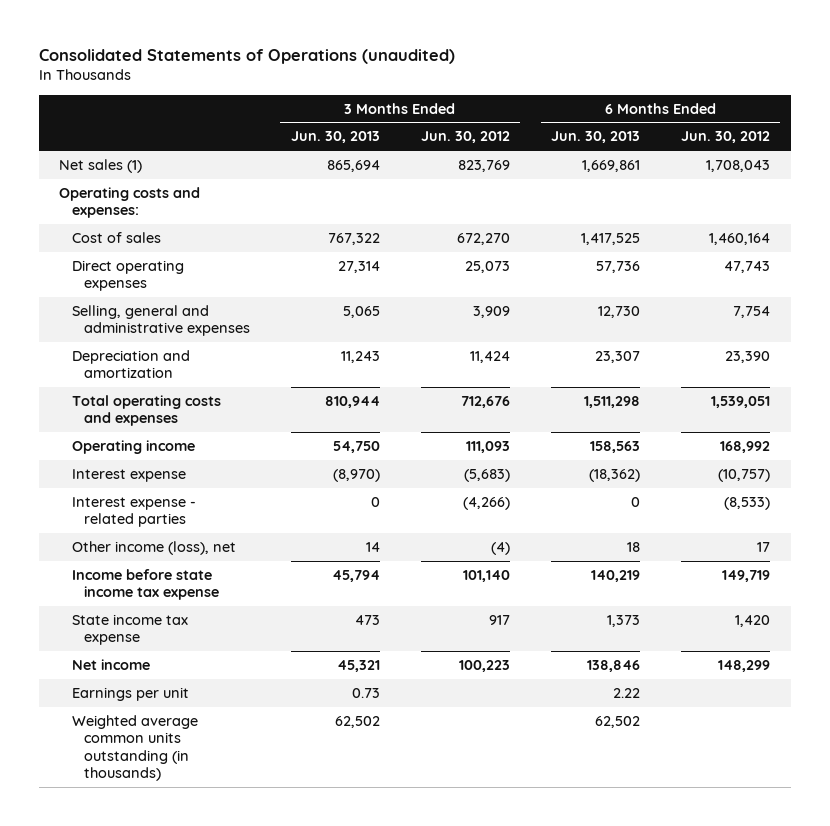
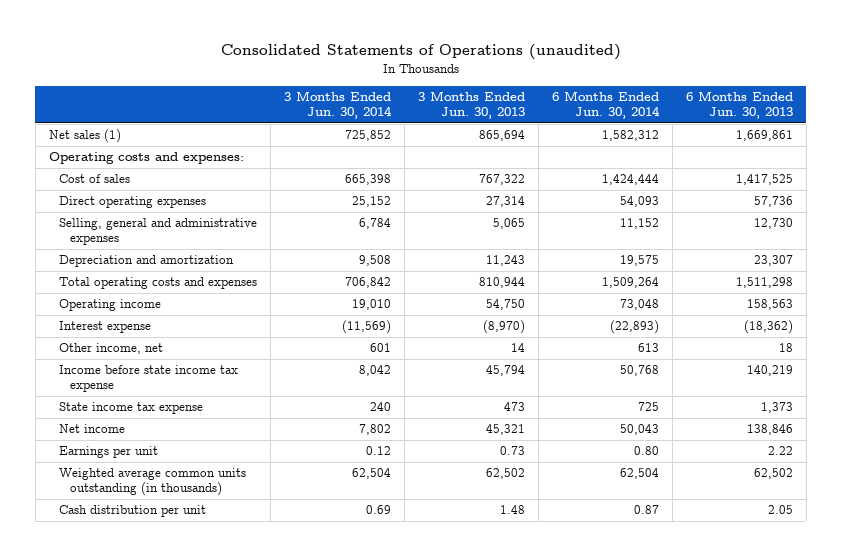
[420,131,510,144] Jun. 30, 2012 -> none
[681,131,771,144] Jun. 30, 2012 -> none
none -> [283,91,392,120] 3 Months Ended Jun. 30, 2014
none -> [551,91,660,120] 6 Months Ended Jun. 30, 2014
[71,496,196,528] Interest expense - related parties -> none
[71,540,236,555] Other income (loss), net -> [59,343,164,355] Other income, net
none -> [59,505,207,518] Cash distribution per unit

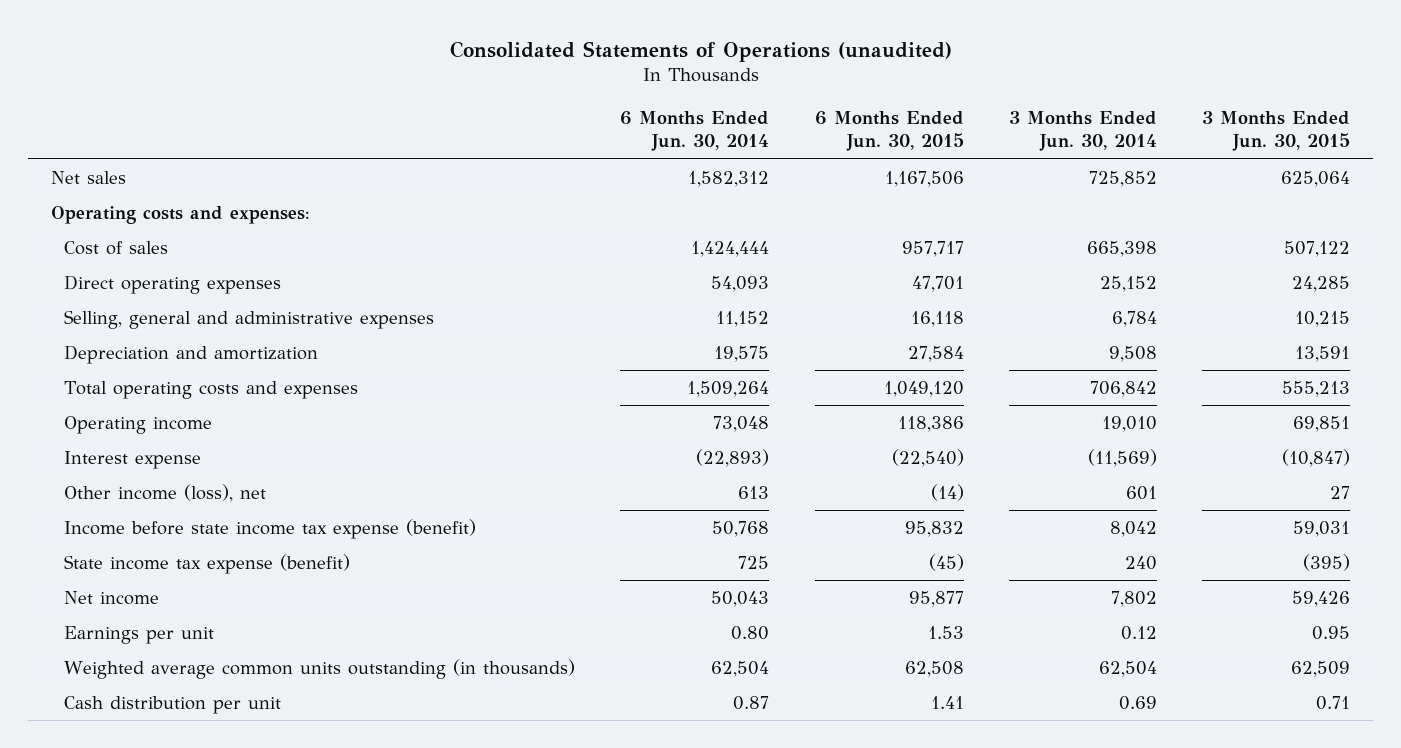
[417,91,525,120] 3 Months Ended Jun. 30, 2013 -> none
[685,91,793,120] 6 Months Ended Jun. 30, 2013 -> none
none -> [814,110,964,152] 6 Months Ended Jun. 30, 2015
none -> [1202,110,1351,152] 3 Months Ended Jun. 30, 2015
[48,129,121,144] Net sales (1) -> [50,171,126,185] Net sales
[59,343,164,355] Other income, net -> [63,484,266,503] Other income (loss), net
[59,365,239,393] Income before state income tax expense -> [63,519,476,540] Income before state income tax expense (benefit)
[59,402,204,415] State income tax expense -> [63,554,350,575] State income tax expense (benefit)

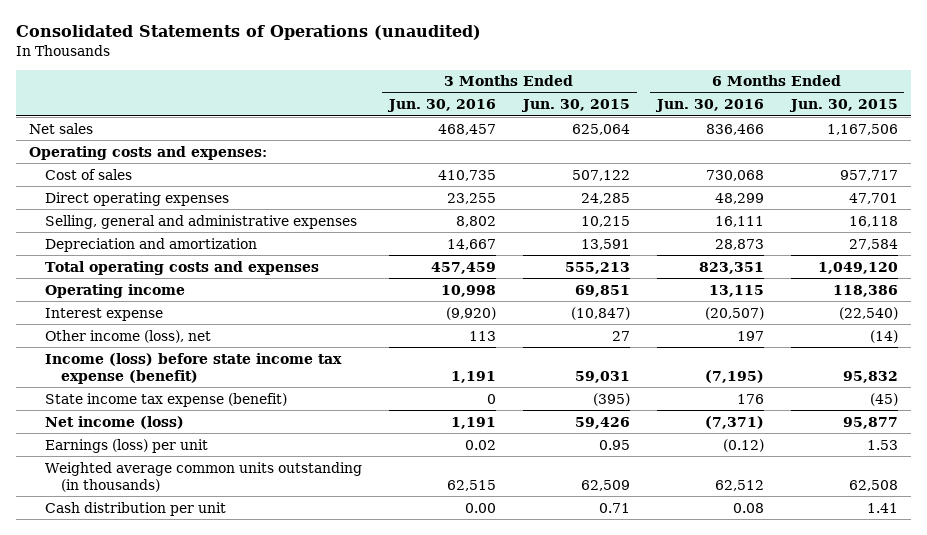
[620,110,770,152] 6 Months Ended Jun. 30, 2014 -> none
[1009,110,1158,152] 3 Months Ended Jun. 30, 2014 -> none
none -> [387,99,497,113] Jun. 30, 2016
none -> [654,99,764,113] Jun. 30, 2016
[63,519,476,540] Income before state income tax expense (benefit) -> [45,352,343,384] Income (loss) before state income tax expense (benefit)
[63,591,159,606] Net income -> [45,415,185,429] Net income (loss)
[63,626,214,645] Earnings per unit -> [45,438,209,453] Earnings (loss) per unit

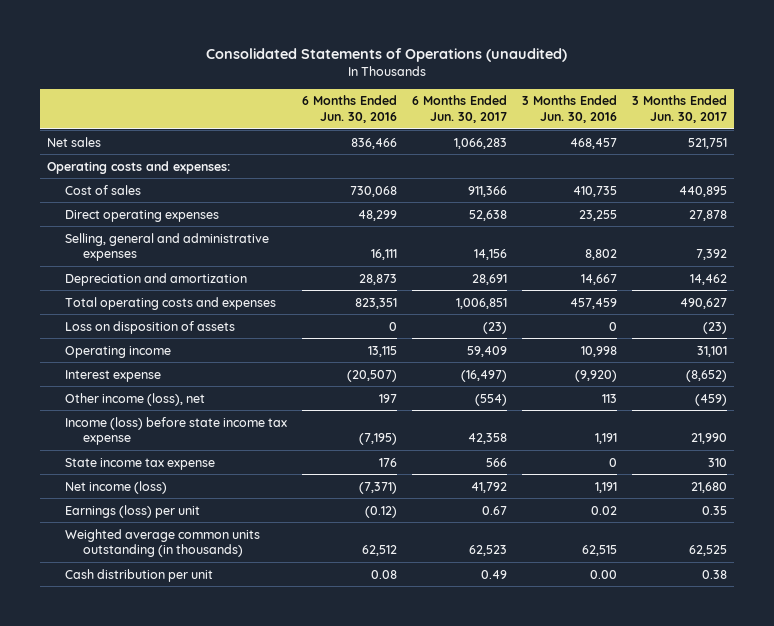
[520,99,630,113] Jun. 30, 2015 -> none
[788,99,898,113] Jun. 30, 2015 -> none
none -> [411,95,507,123] 6 Months Ended Jun. 30, 2017
none -> [631,95,727,123] 3 Months Ended Jun. 30, 2017
none -> [64,320,235,334] Loss on disposition of assets
[45,352,343,384] Income (loss) before state income tax expense (benefit) -> [64,416,287,446] Income (loss) before state income tax expense
[45,392,288,407] State income tax expense (benefit) -> [64,457,215,470] State income tax expense

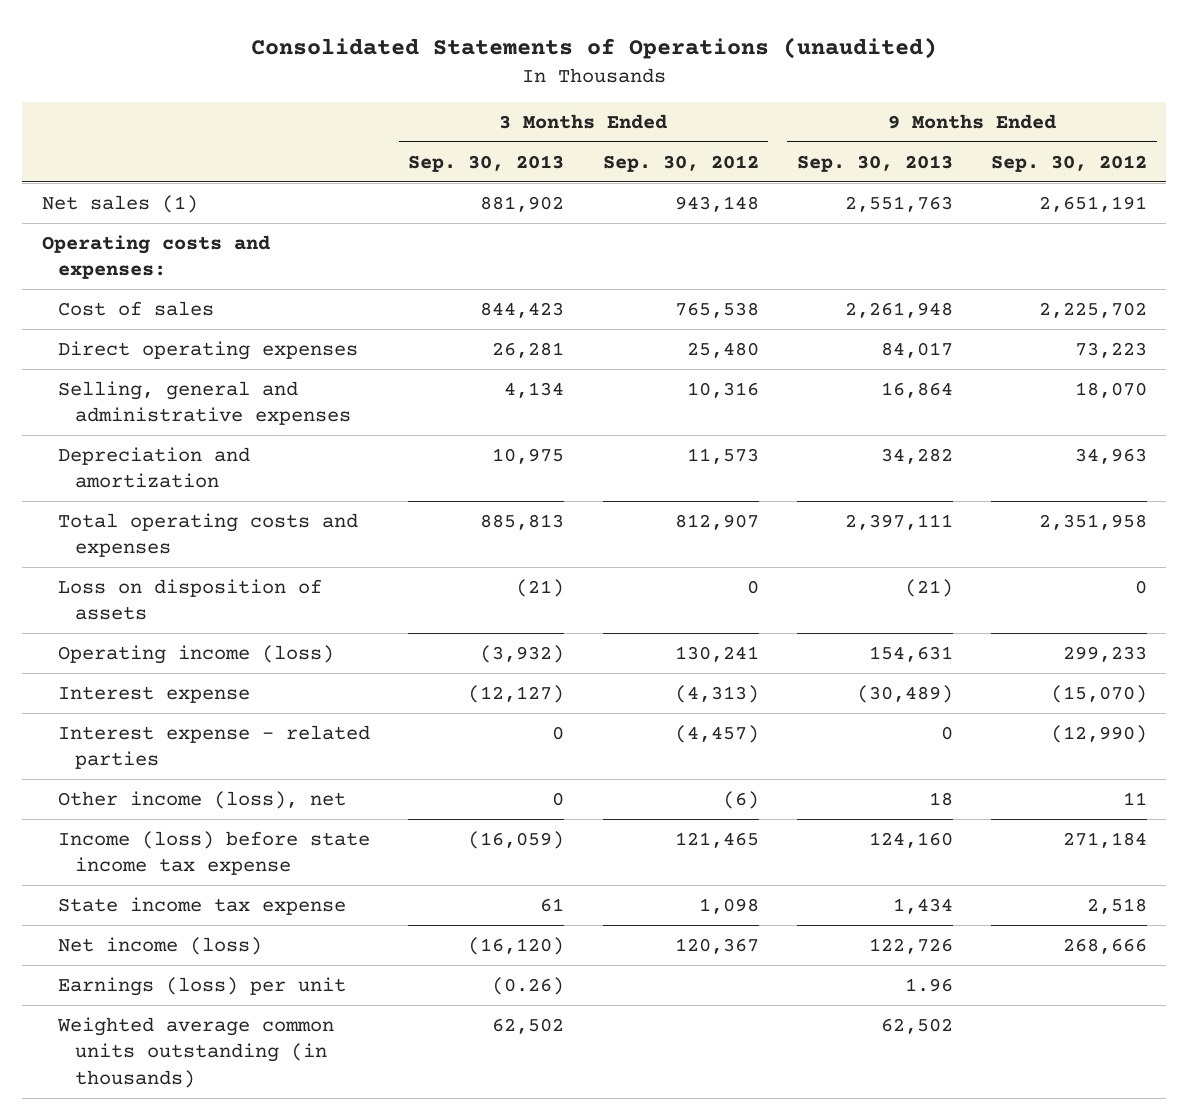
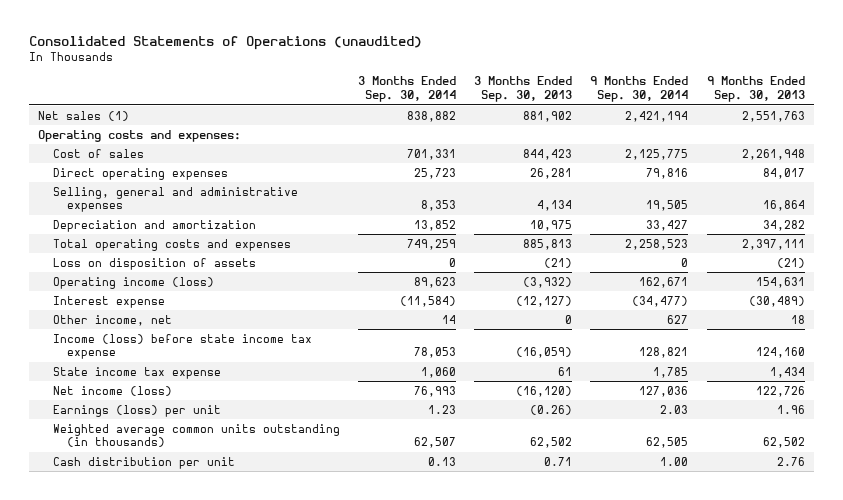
[602,154,759,172] Sep. 30, 2012 -> none
[991,154,1148,172] Sep. 30, 2012 -> none
none -> [358,76,457,103] 3 Months Ended Sep. 30, 2014
none -> [590,76,689,103] 9 Months Ended Sep. 30, 2014
[58,724,371,770] Interest expense - related parties -> none
[58,790,347,809] Other income (loss), net -> [52,314,172,326] Other income, net
none -> [52,456,235,469] Cash distribution per unit

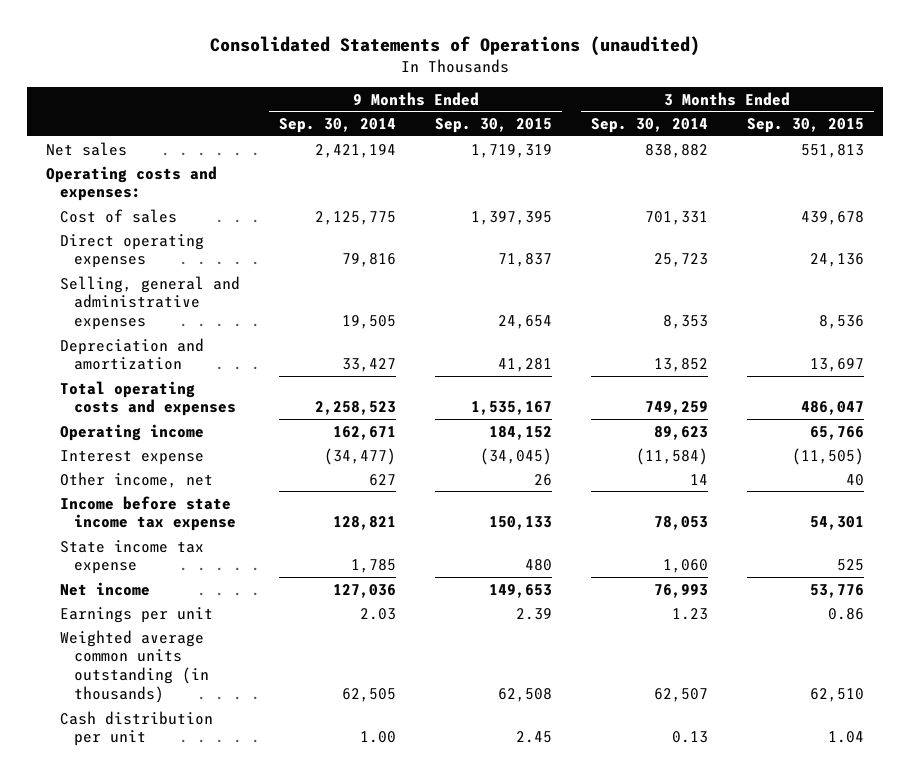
[474,76,573,103] 3 Months Ended Sep. 30, 2013 -> none
[706,76,805,103] 9 Months Ended Sep. 30, 2013 -> none
none -> [435,118,553,134] Sep. 30, 2015
none -> [746,118,864,134] Sep. 30, 2015
[38,110,130,121] Net sales (1) -> [46,141,128,156] Net sales
[52,257,256,270] Loss on disposition of assets -> none
[52,276,214,289] Operating income (loss) -> [60,423,205,441] Operating income
[52,333,312,360] Income (loss) before state income tax expense -> [60,495,237,532] Income before state income tax expense
[52,385,172,396] Net income (loss) -> [60,581,151,596] Net income
[52,404,221,417] Earnings (loss) per unit -> [60,606,214,623] Earnings per unit

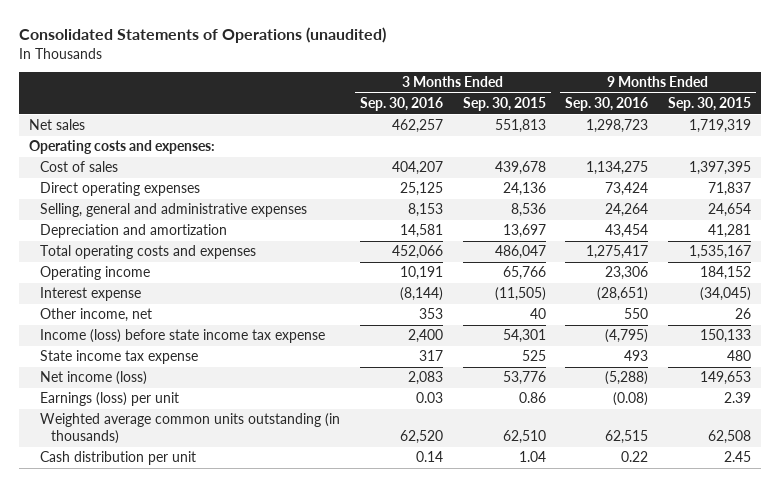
[279,118,397,134] Sep. 30, 2014 -> none
[591,118,709,134] Sep. 30, 2014 -> none
none -> [359,97,443,112] Sep. 30, 2016
none -> [565,97,649,112] Sep. 30, 2016
[60,495,237,532] Income before state income tax expense -> [39,329,325,344] Income (loss) before state income tax expense
[60,581,151,596] Net income -> [39,371,147,386] Net income (loss)
[60,606,214,623] Earnings per unit -> [39,392,179,407] Earnings (loss) per unit

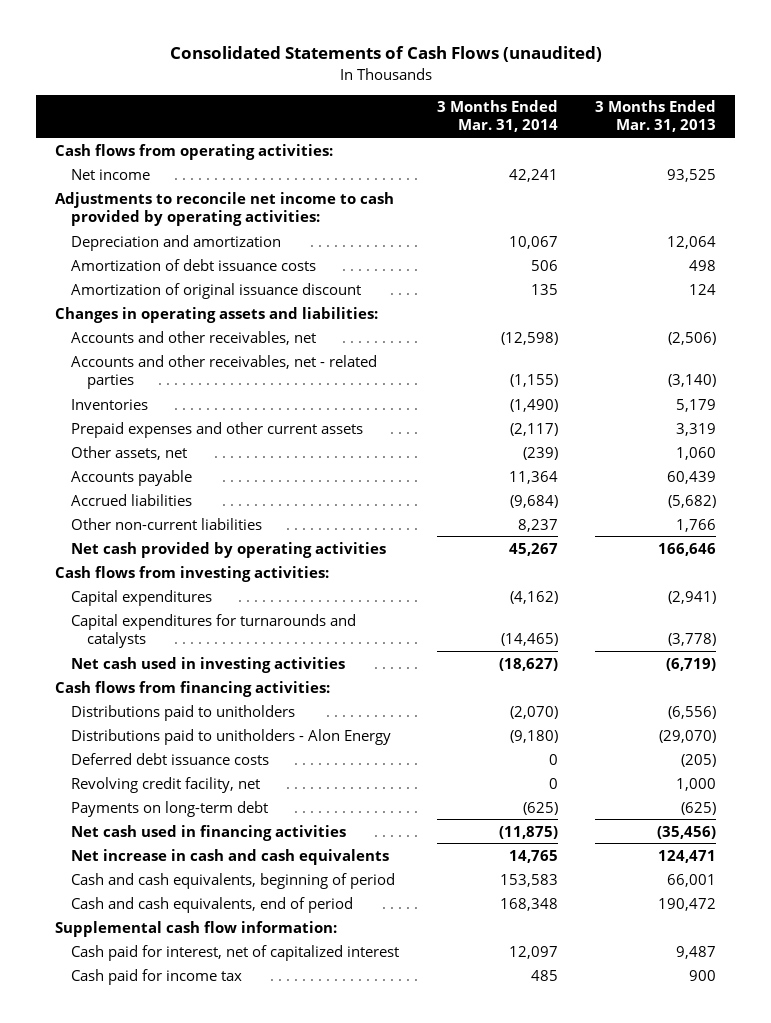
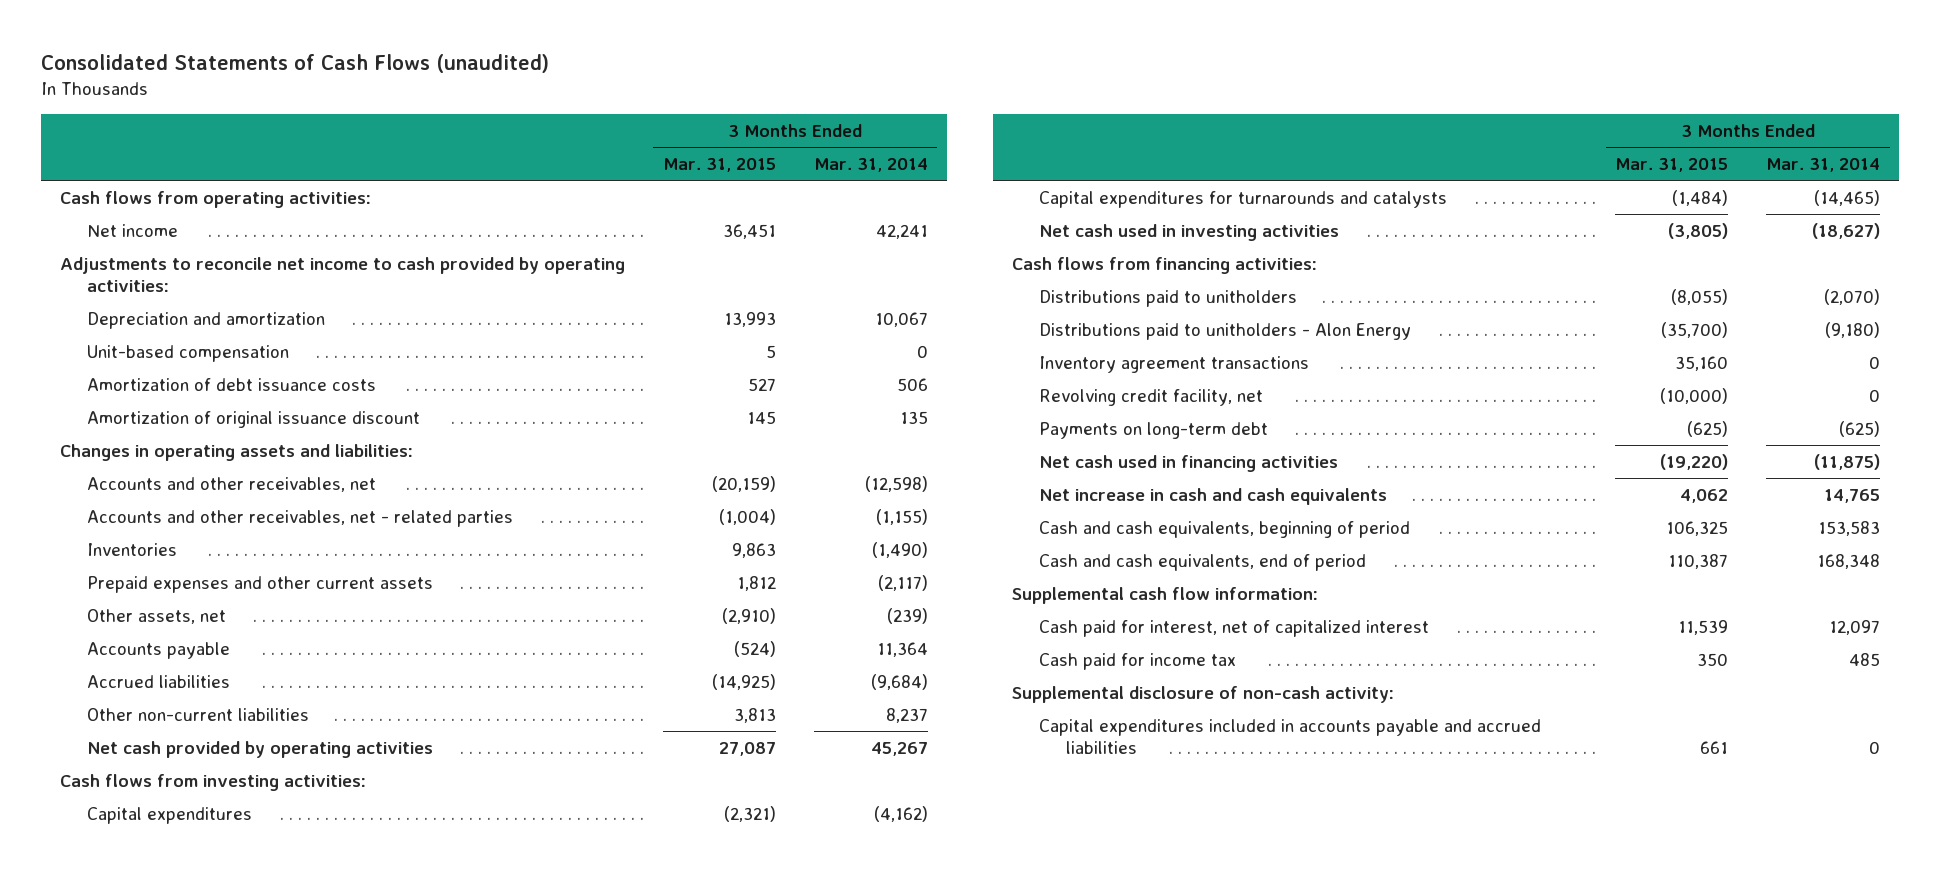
[595,100,717,133] 3 Months Ended Mar. 31, 2013 -> none
none -> [662,158,776,173] Mar. 31, 2015
none -> [86,344,289,362] Unit-based compensation
[71,752,270,765] Deferred debt issuance costs -> none
none -> [1039,355,1310,373] Inventory agreement transactions
none -> [1012,685,1395,703] Supplemental disclosure of non-cash activity:
none -> [1039,718,1542,754] Capital expenditures included in accounts payable and accrued liabilities

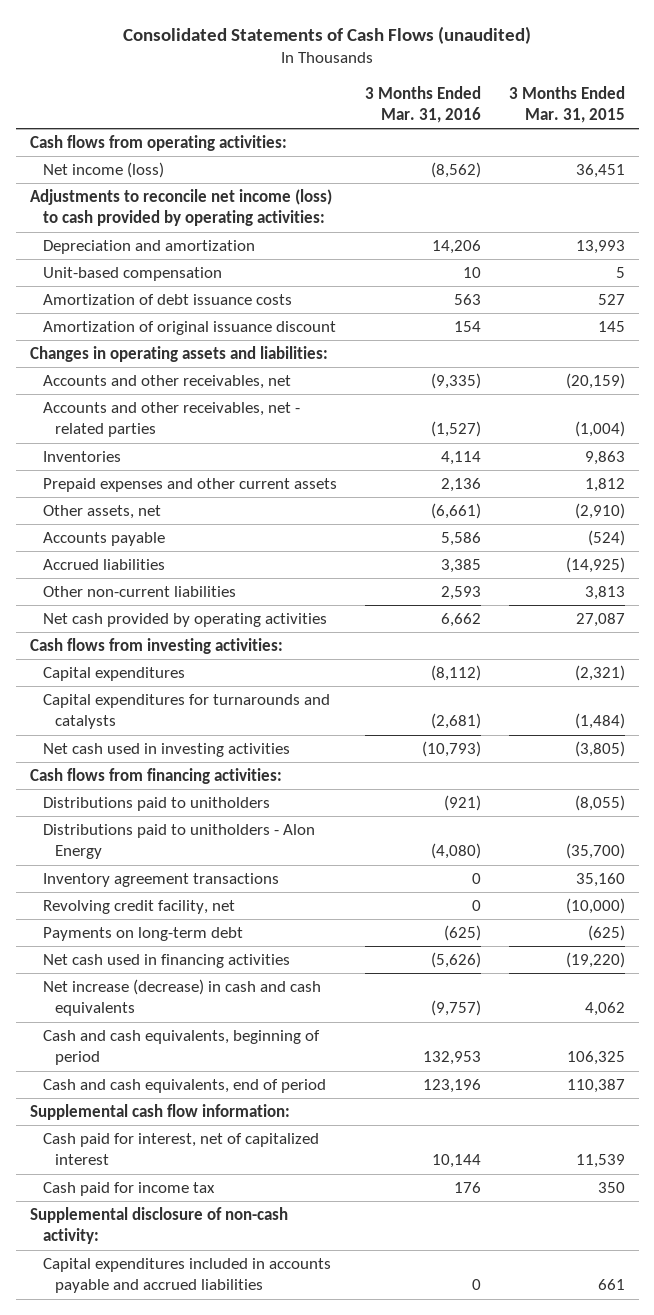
[813,158,928,173] Mar. 31, 2014 -> none
none -> [364,85,481,124] 3 Months Ended Mar. 31, 2016
[86,223,178,237] Net income -> [42,162,164,179] Net income (loss)
[60,256,626,292] Adjustments to reconcile net income to cash provided by operating activities: -> [29,189,332,227] Adjustments to reconcile net income (loss) to cash provided by operating activities:
[1039,487,1388,505] Net increase in cash and cash equivalents -> [42,979,321,1017] Net increase (decrease) in cash and cash equivalents

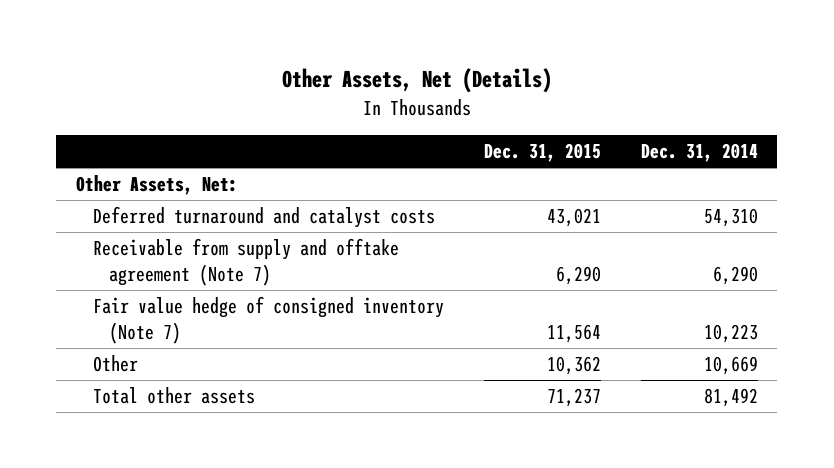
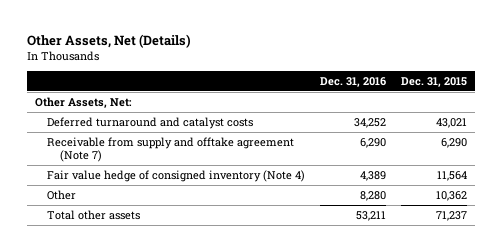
[640,143,758,163] Dec. 31, 2014 -> none
none -> [320,77,387,88] Dec. 31, 2016
[92,296,444,345] Fair value hedge of consigned inventory (Note 7) -> [47,169,306,182] Fair value hedge of consigned inventory (Note 4)

